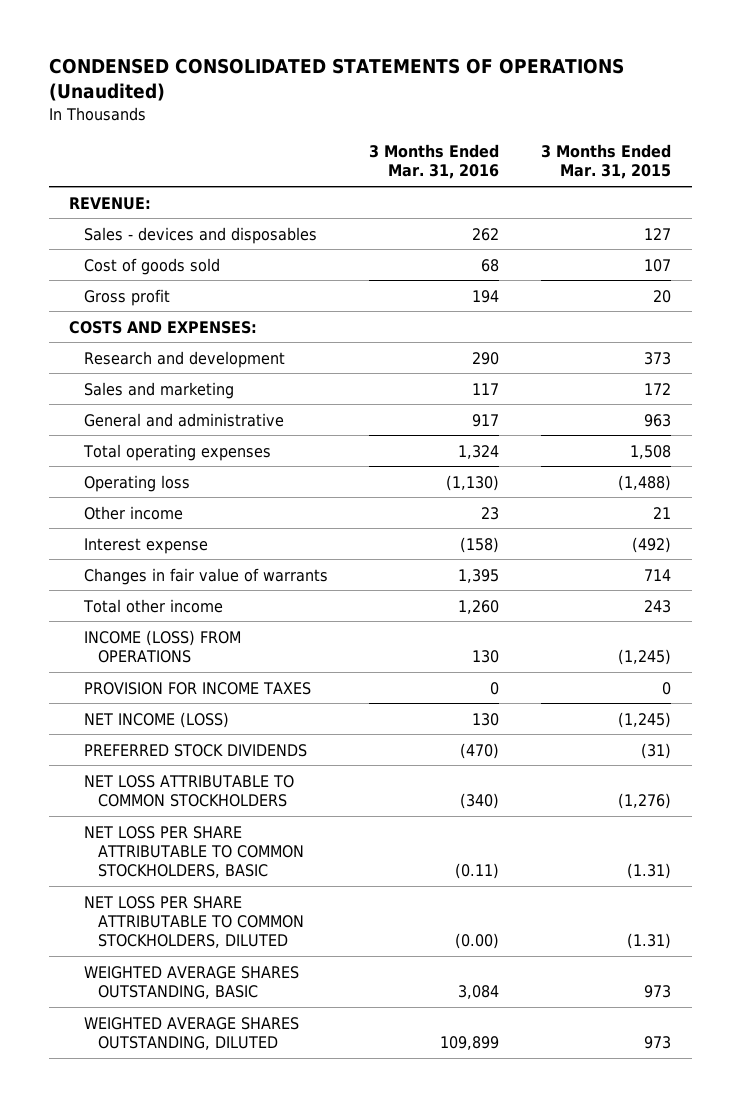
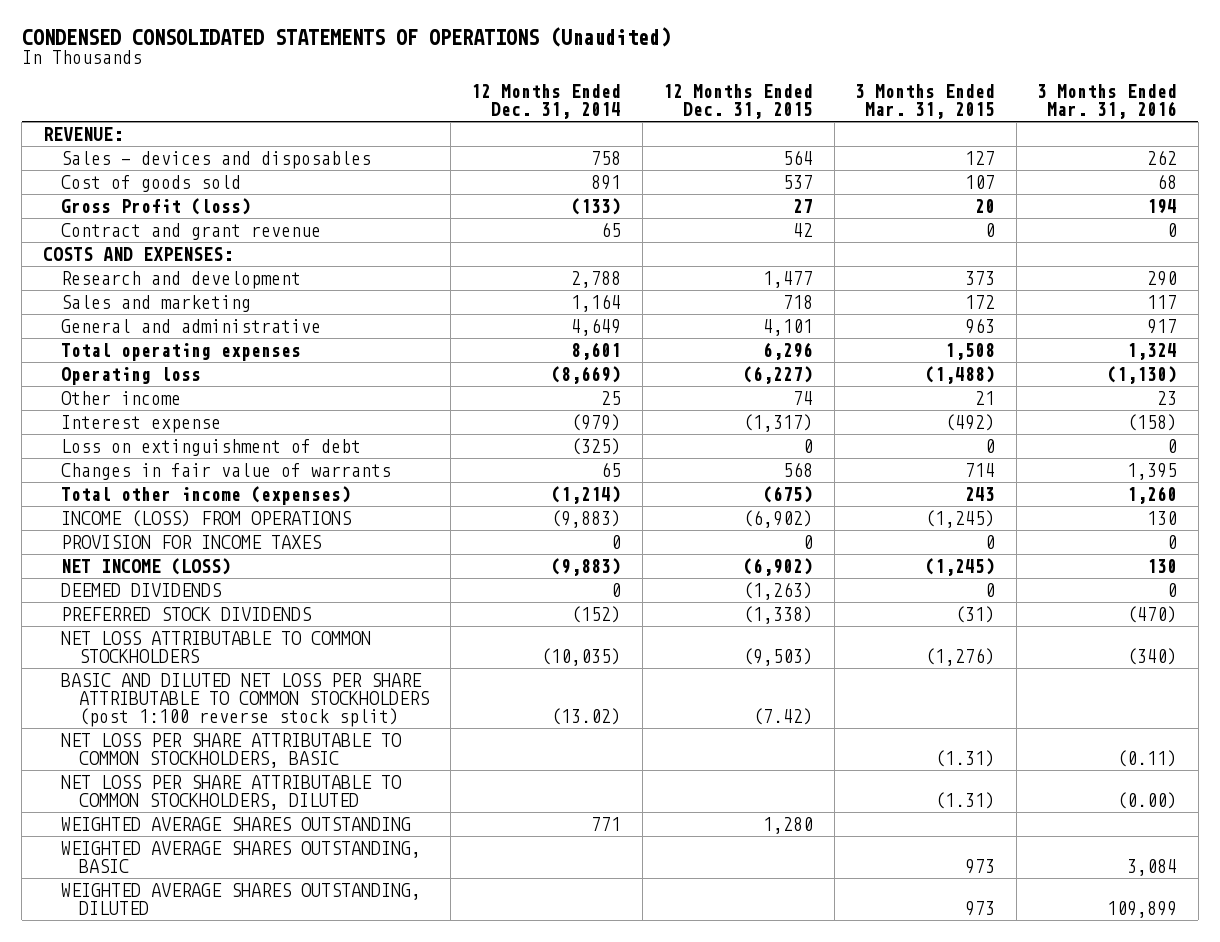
none -> [471,84,622,119] 12 Months Ended Dec. 31, 2014
none -> [663,84,814,119] 12 Months Ended Dec. 31, 2015
[83,288,170,306] Gross profit -> [60,197,251,215] Gross Profit (loss)
none -> [60,222,321,240] Contract and grant revenue
none -> [60,438,361,456] Loss on extinguishment of debt
[82,598,223,613] Total other income -> [60,485,351,505] Total other income (expenses)
none -> [60,582,222,597] DEEMED DIVIDENDS
none -> [60,672,431,727] BASIC AND DILUTED NET LOSS PER SHARE ATTRIBUTABLE TO COMMON STOCKHOLDERS (post 1:100 reverse stock split)
none -> [60,816,411,831] WEIGHTED AVERAGE SHARES OUTSTANDING

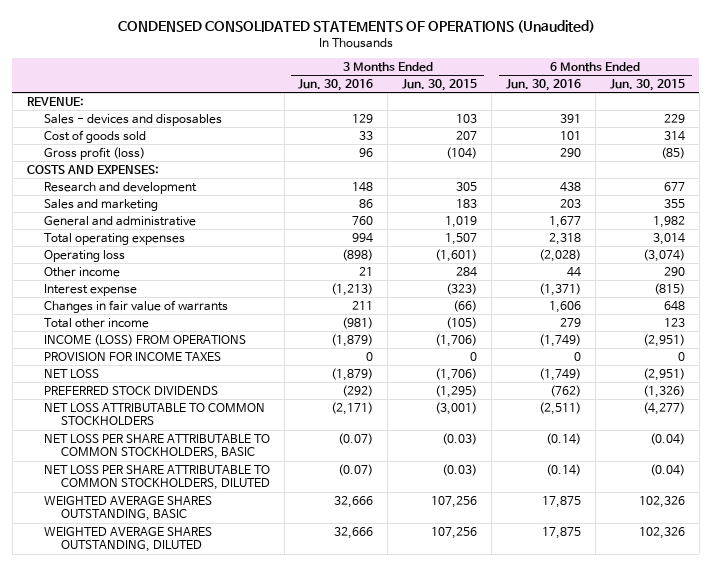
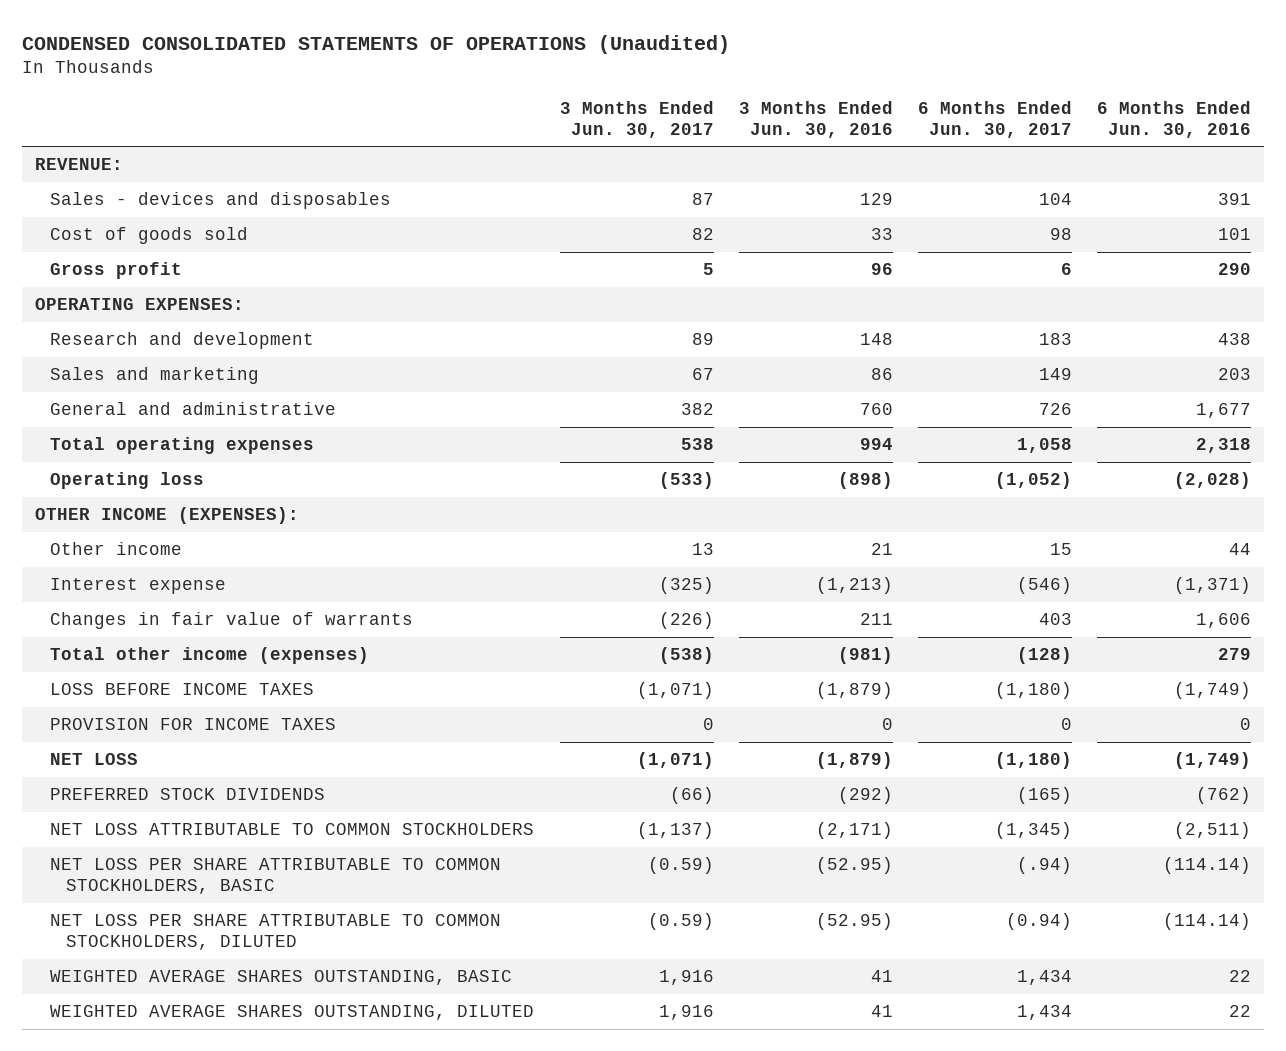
[402,79,478,92] Jun. 30, 2015 -> none
[609,79,685,92] Jun. 30, 2015 -> none
none -> [559,100,714,138] 3 Months Ended Jun. 30, 2017
none -> [917,100,1072,138] 6 Months Ended Jun. 30, 2017
[43,146,145,160] Gross profit (loss) -> [50,262,183,280] Gross profit
[26,164,159,175] COSTS AND EXPENSES: -> [35,298,245,311] OPERATING EXPENSES:
none -> [35,507,300,525] OTHER INCOME (EXPENSES):
[43,317,149,328] Total other income -> [50,647,370,665] Total other income (expenses)
[43,333,246,346] INCOME (LOSS) FROM OPERATIONS -> [50,683,315,696] LOSS BEFORE INCOME TAXES
[338,432,374,445] (0.07) -> [815,857,893,875] (52.95)
[546,432,582,445] (0.14) -> [1163,857,1252,875] (114.14)
[338,463,374,476] (0.07) -> [815,913,893,931] (52.95)
[546,463,582,476] (0.14) -> [1163,913,1252,931] (114.14)
[334,495,374,508] 32,666 -> [870,970,893,983] 41
[542,495,582,508] 17,875 -> [1229,970,1252,983] 22
[334,526,374,539] 32,666 -> [870,1005,893,1018] 41
[542,526,582,539] 17,875 -> [1229,1005,1252,1018] 22

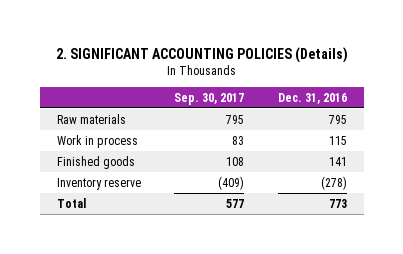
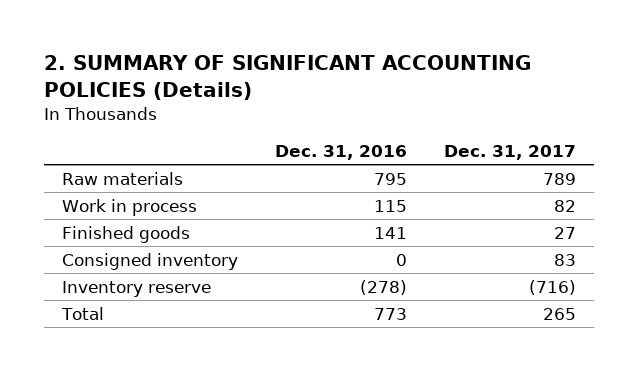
[55,46,348,63] 2. SIGNIFICANT ACCOUNTING POLICIES (Details) -> [43,55,531,100] 2. SUMMARY OF SIGNIFICANT ACCOUNTING POLICIES (Details)
[174,92,245,105] Sep. 30, 2017 -> none
none -> [443,145,576,161] Dec. 31, 2017
none -> [61,252,238,270] Consigned inventory

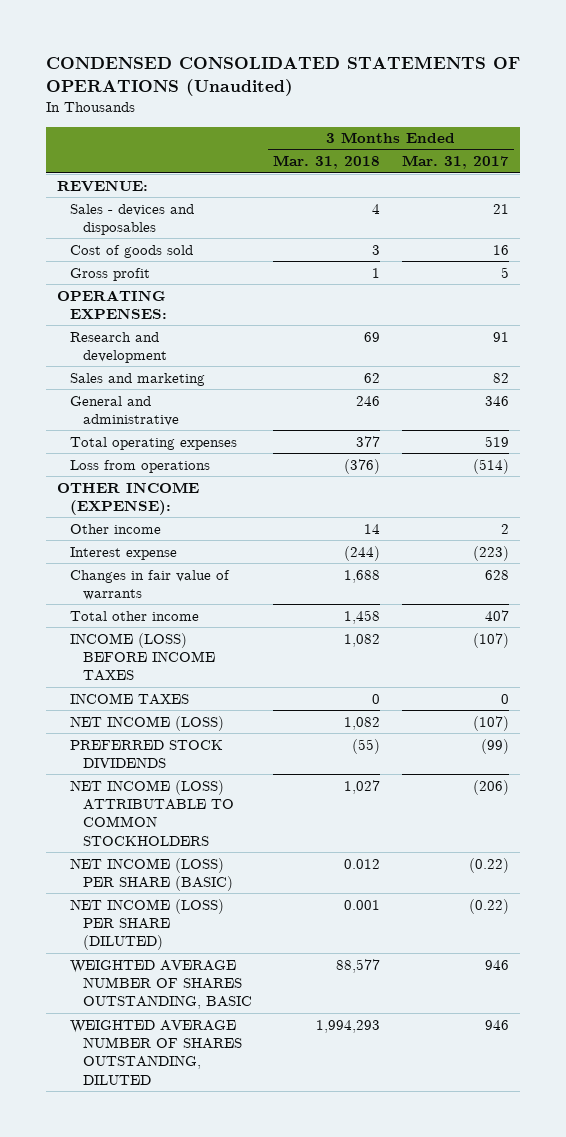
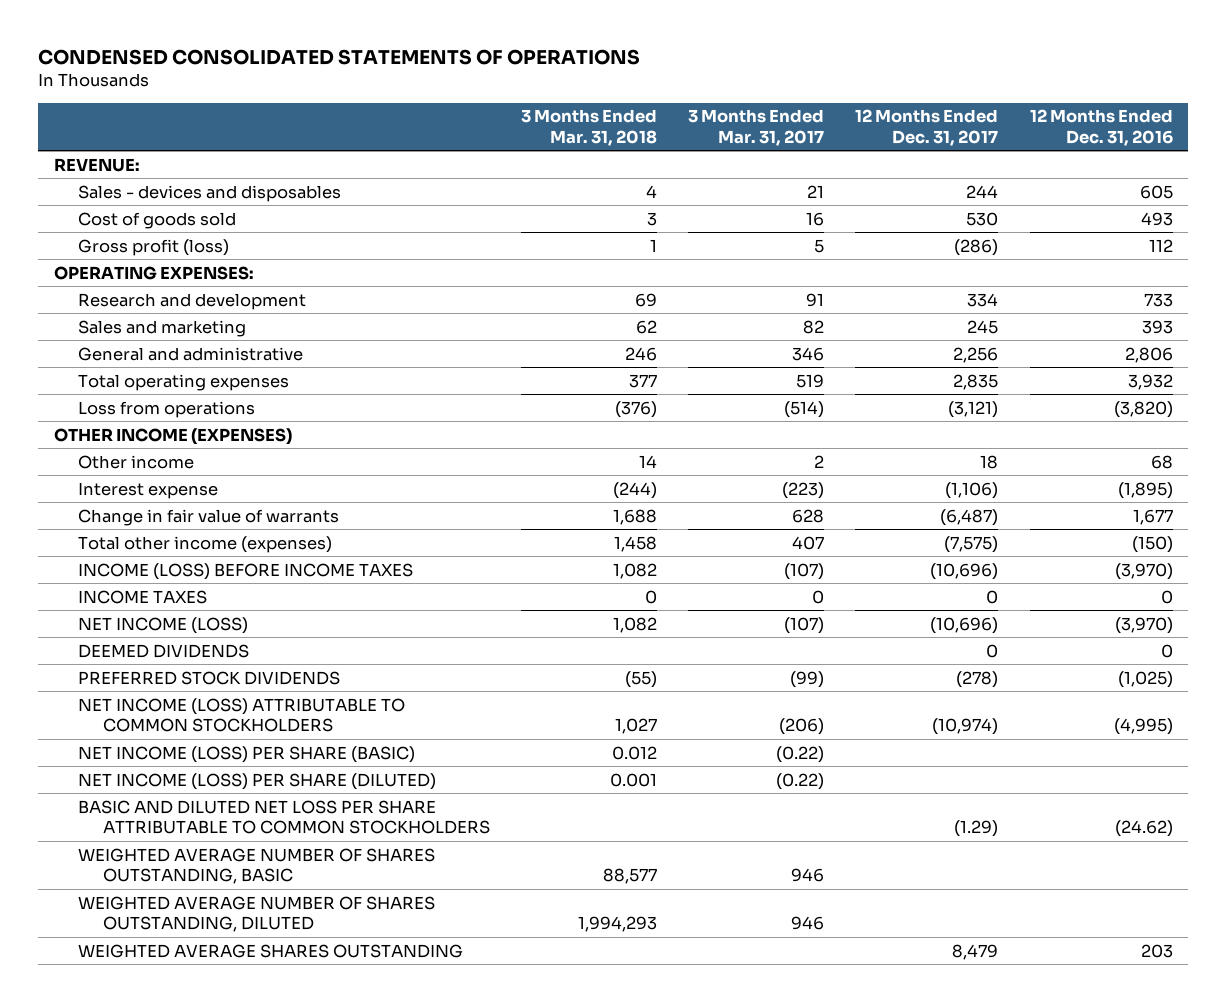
[45,55,520,96] CONDENSED CONSOLIDATED STATEMENTS OF OPERATIONS (Unaudited) -> [38,48,641,65] CONDENSED CONSOLIDATED STATEMENTS OF OPERATIONS
none -> [855,109,999,146] 12 Months Ended Dec. 31, 2017
none -> [1029,109,1173,146] 12 Months Ended Dec. 31, 2016
[69,267,150,281] Gross profit -> [78,238,230,256] Gross profit (loss)
[56,481,199,515] OTHER INCOME (EXPENSE): -> [53,427,292,445] OTHER INCOME (EXPENSES)
[69,569,230,600] Changes in fair value of warrants -> [78,508,340,526] Change in fair value of warrants
[69,610,199,621] Total other income -> [78,535,333,553] Total other income (expenses)
none -> [78,643,250,658] DEEMED DIVIDENDS
none -> [78,799,490,835] BASIC AND DILUTED NET LOSS PER SHARE ATTRIBUTABLE TO COMMON STOCKHOLDERS
none -> [78,943,464,958] WEIGHTED AVERAGE SHARES OUTSTANDING

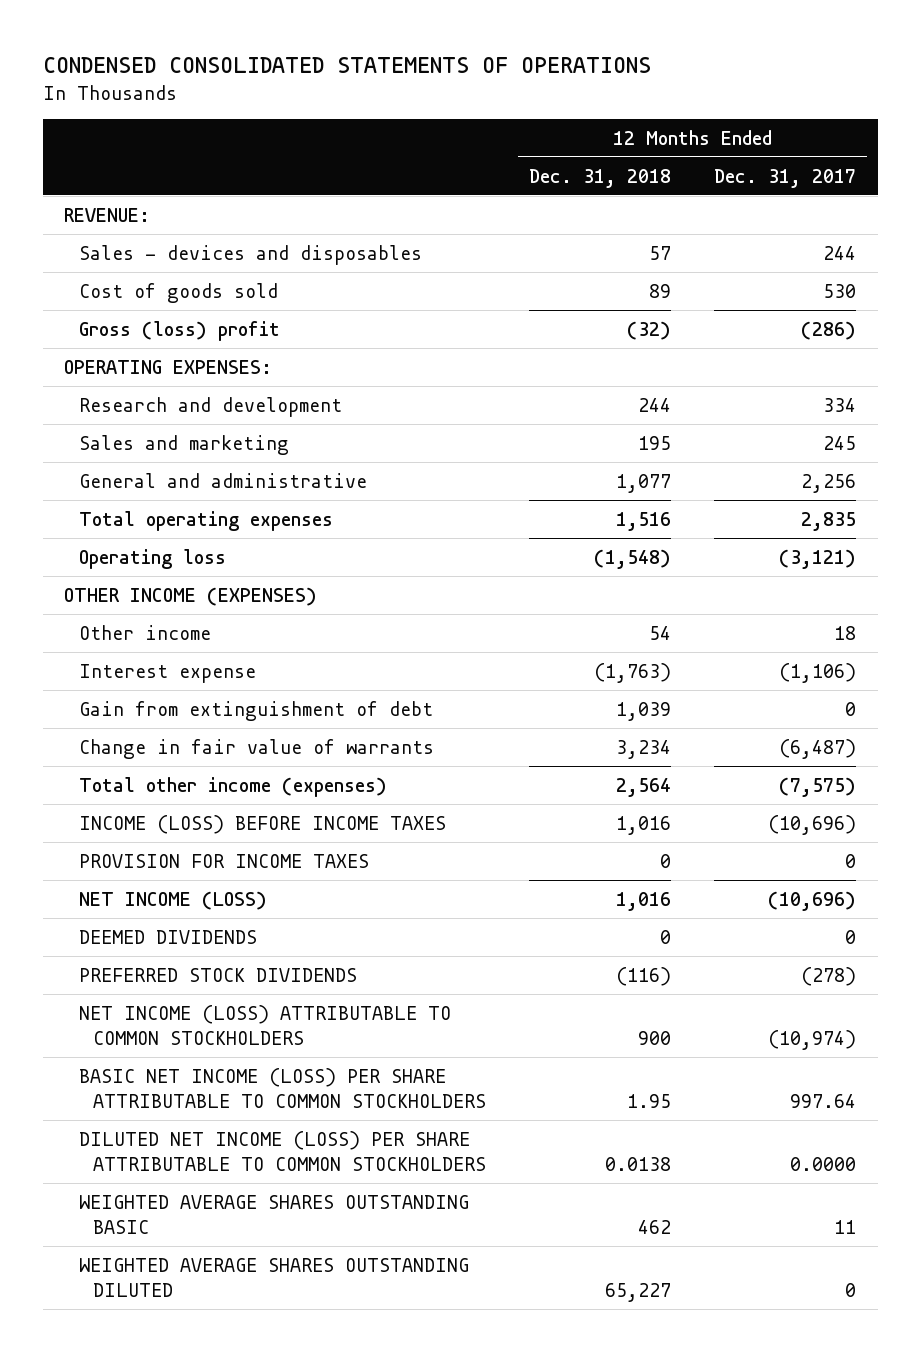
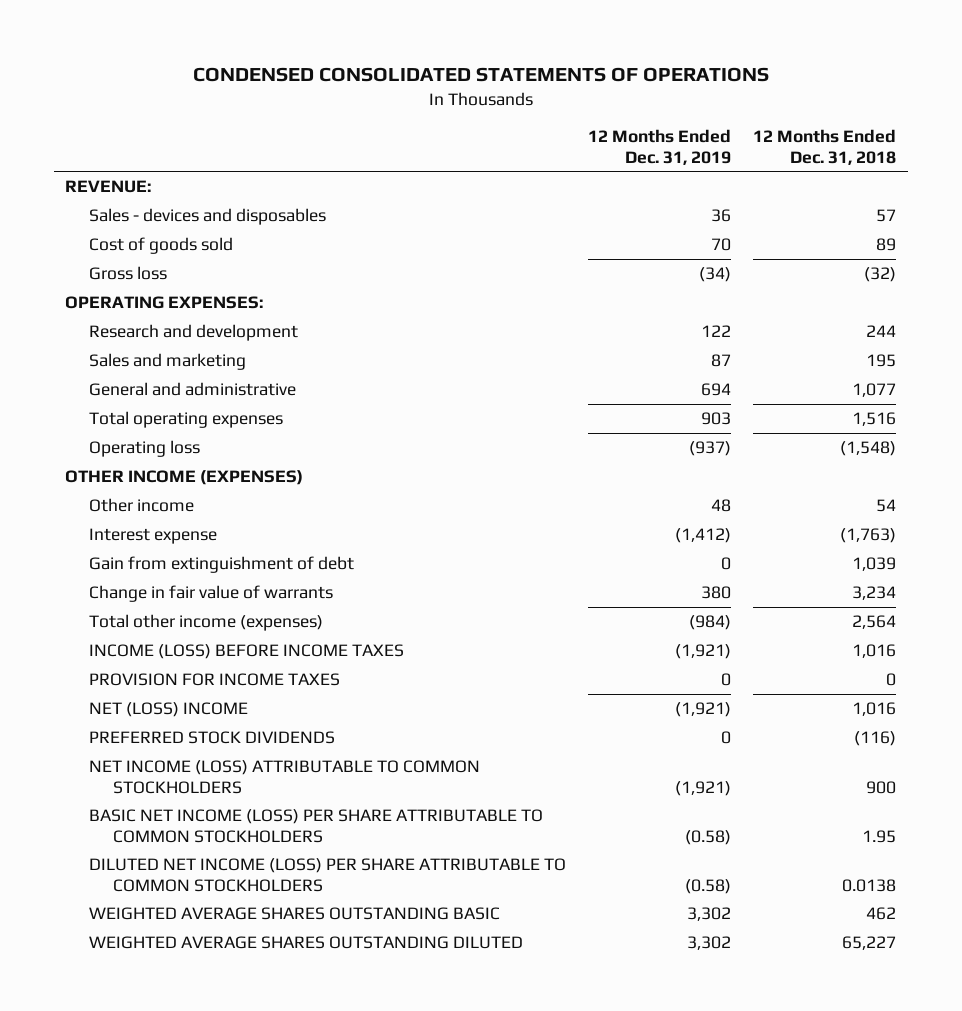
[714,168,857,188] Dec. 31, 2017 -> none
none -> [588,129,732,165] 12 Months Ended Dec. 31, 2019
[78,320,280,341] Gross (loss) profit -> [89,266,168,281] Gross loss
[78,929,257,944] DEEMED DIVIDENDS -> none
[78,890,267,910] NET INCOME (LOSS) -> [89,702,249,718] NET (LOSS) INCOME

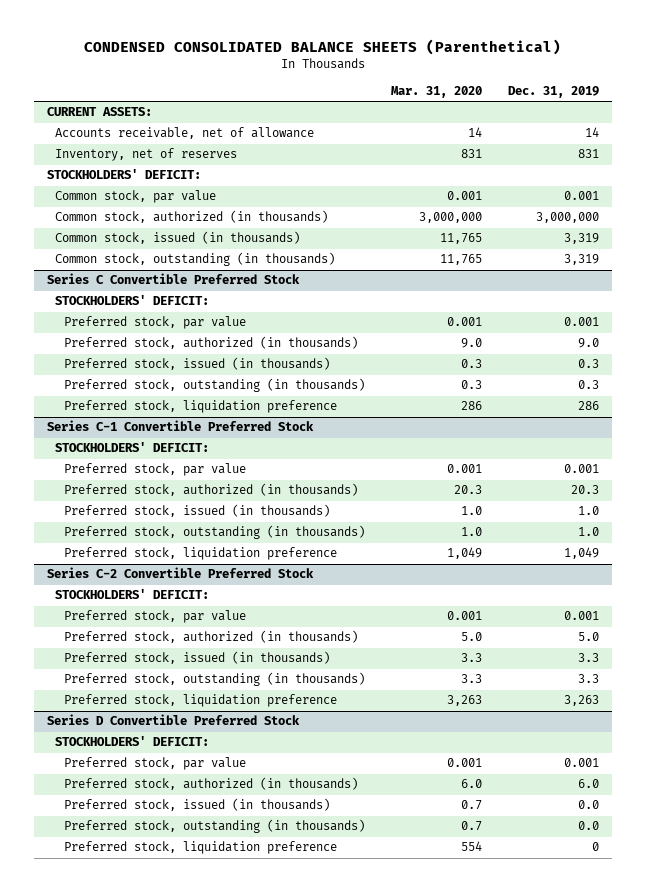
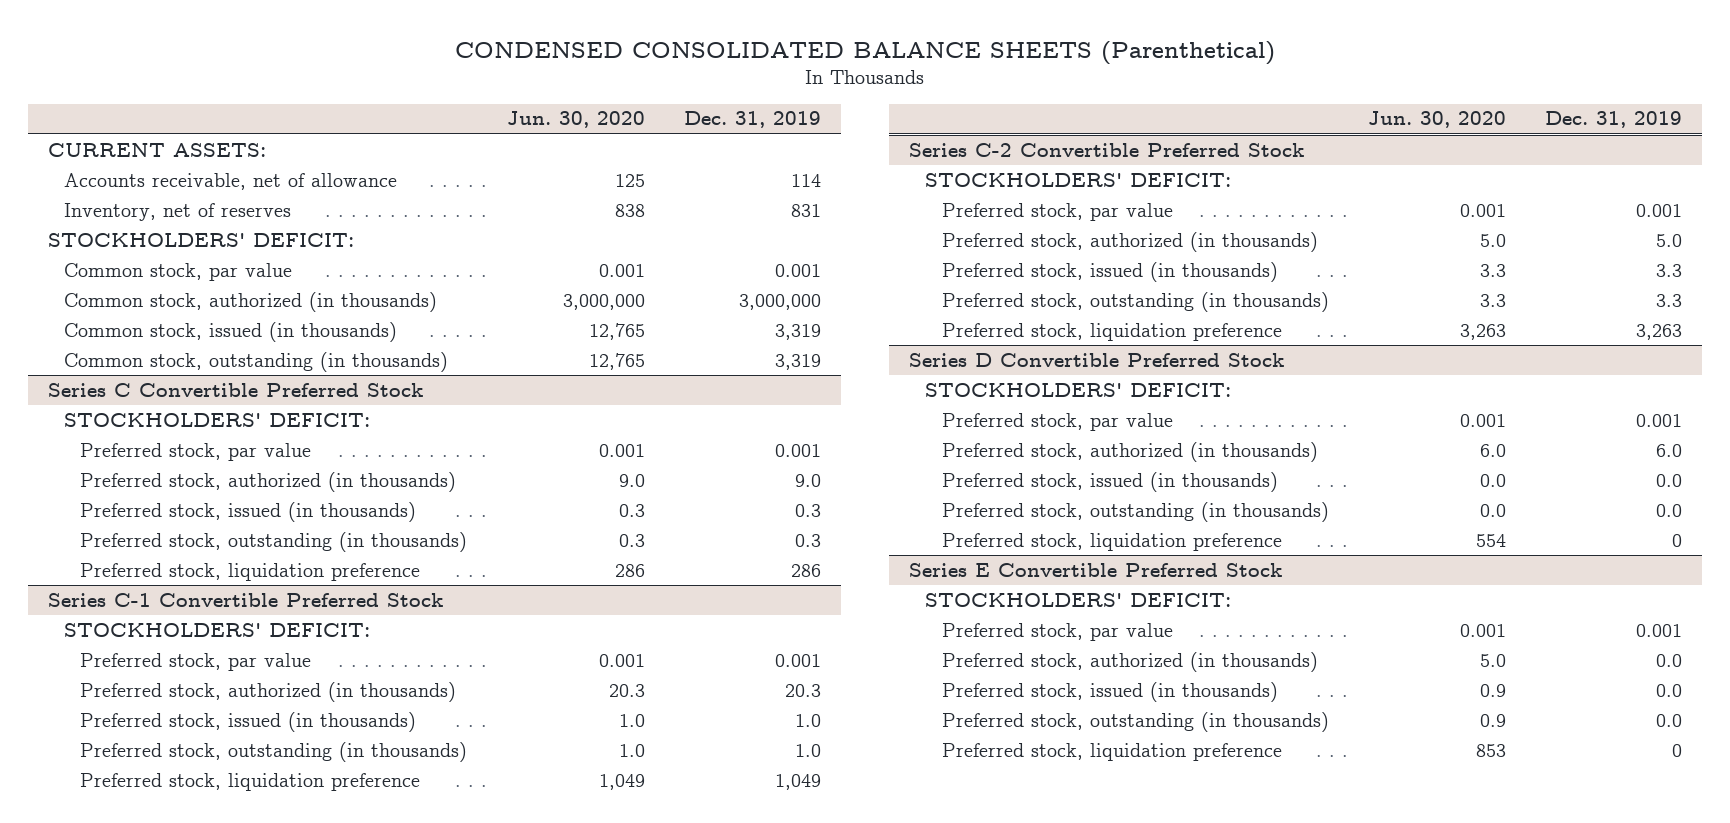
[391,85,483,98] Mar. 31, 2020 -> none
none -> [506,111,645,129] Jun. 30, 2020
[585,127,600,138] 14 -> [790,173,821,187] 114
none -> [908,562,1282,577] Series E Convertible Preferred Stock
none -> [925,592,1232,607] STOCKHOLDERS' DEFICIT:
none -> [941,622,1173,641] Preferred stock, par value
none -> [941,651,1318,672] Preferred stock, authorized (in thousands)
none -> [941,681,1278,702] Preferred stock, issued (in thousands)
none -> [941,711,1329,732] Preferred stock, outstanding (in thousands)
none -> [941,742,1282,761] Preferred stock, liquidation preference

